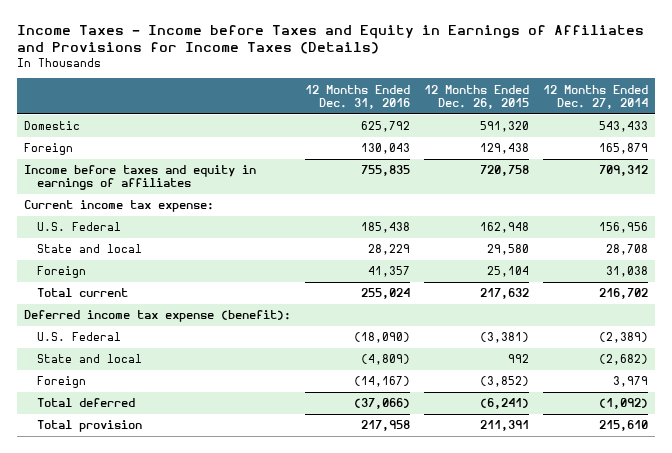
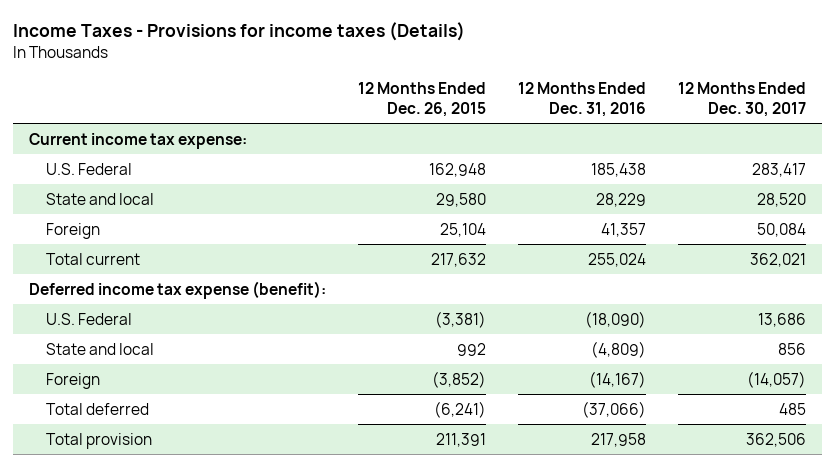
[17,24,645,54] Income Taxes - Income before Taxes and Equity in Earnings of Affiliates and Provisions for Income Taxes (Details) -> [13,22,466,42] Income Taxes - Provisions for income taxes (Details)
[542,84,648,109] 12 Months Ended Dec. 27, 2014 -> none
none -> [677,82,806,117] 12 Months Ended Dec. 30, 2017
[24,121,81,131] Domestic -> none
[24,143,74,156] Foreign -> none
[24,165,257,191] Income before taxes and equity in earnings of affiliates -> none

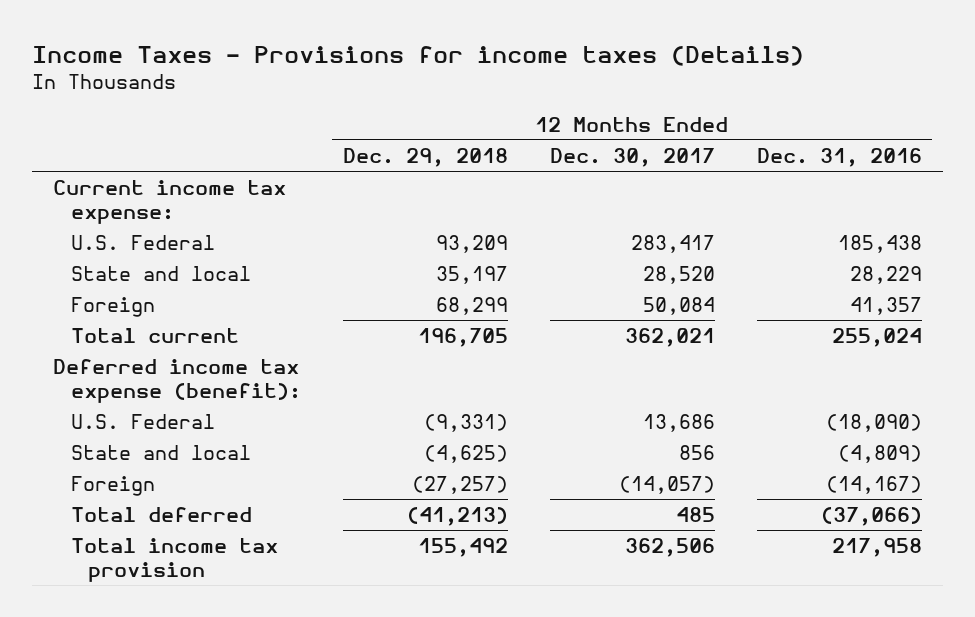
[358,82,487,117] 12 Months Ended Dec. 26, 2015 -> none
none -> [342,147,508,167] Dec. 29, 2018
[45,432,152,449] Total provision -> [70,538,278,582] Total income tax provision

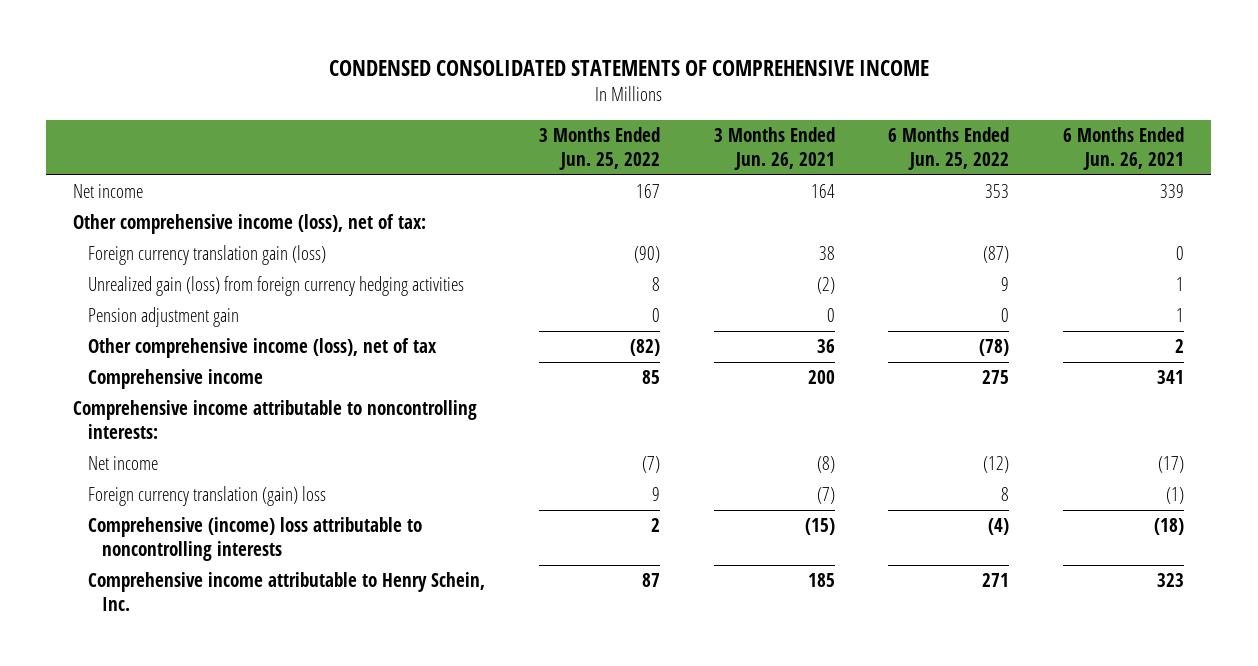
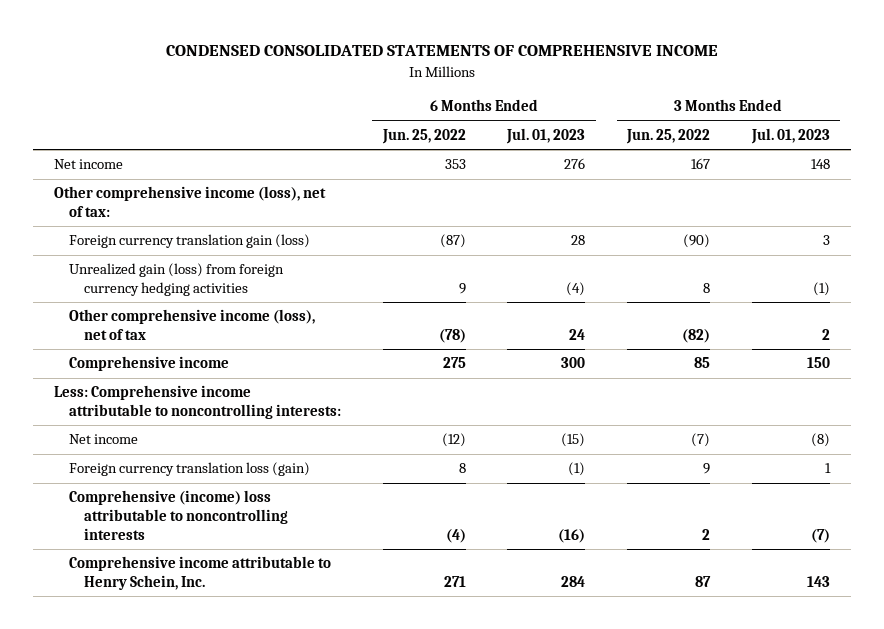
[713,127,835,171] 3 Months Ended Jun. 26, 2021 -> none
[1063,127,1185,171] 6 Months Ended Jun. 26, 2021 -> none
none -> [506,127,586,144] Jul. 01, 2023
none -> [750,127,830,144] Jul. 01, 2023
[87,307,239,328] Pension adjustment gain -> none
[73,400,478,440] Comprehensive income attributable to noncontrolling interests: -> [54,385,342,420] Less: Comprehensive income attributable to noncontrolling interests:
[87,486,326,507] Foreign currency translation (gain) loss -> [69,462,311,477] Foreign currency translation loss (gain)

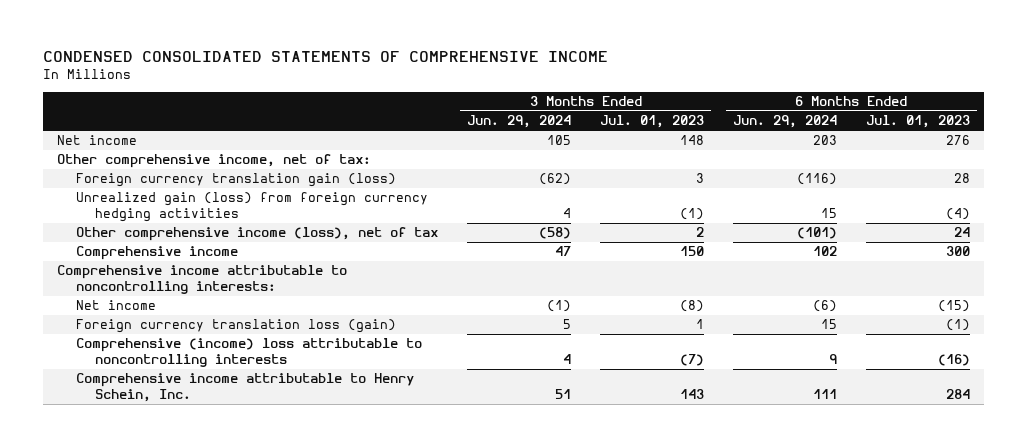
[381,128,466,144] Jun. 25, 2022 -> none
[626,128,711,144] Jun. 25, 2022 -> none
none -> [467,115,572,129] Jun. 29, 2024
none -> [732,115,837,129] Jun. 29, 2024
[54,186,327,218] Other comprehensive income (loss), net of tax: -> [57,154,372,169] Other comprehensive income, net of tax:
[54,385,342,420] Less: Comprehensive income attributable to noncontrolling interests: -> [57,265,348,295] Comprehensive income attributable to noncontrolling interests:

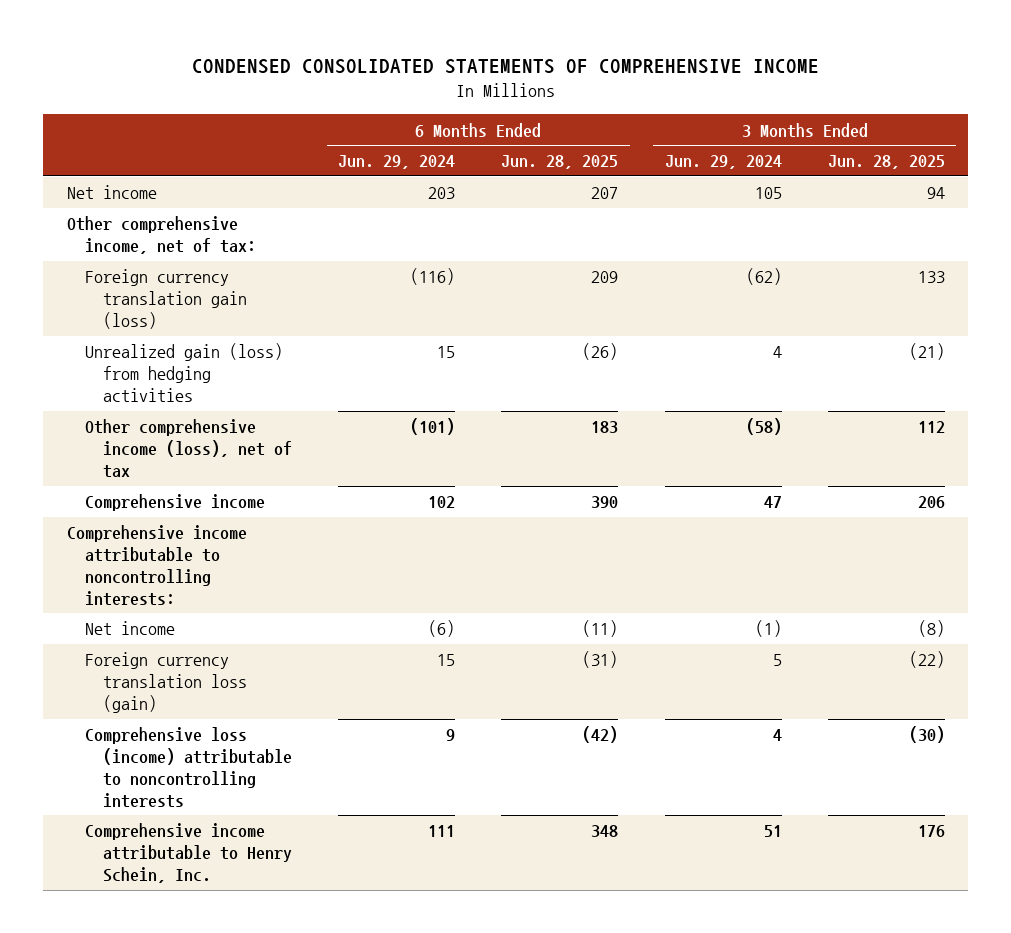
[600,115,705,129] Jul. 01, 2023 -> none
[865,115,970,129] Jul. 01, 2023 -> none
none -> [501,155,619,170] Jun. 28, 2025
none -> [827,155,945,170] Jun. 28, 2025
[76,192,429,223] Unrealized gain (loss) from foreign currency hedging activities -> [84,343,283,402] Unrealized gain (loss) from hedging activities
[76,338,423,368] Comprehensive (income) loss attributable to noncontrolling interests -> [84,727,293,808] Comprehensive loss (income) attributable to noncontrolling interests

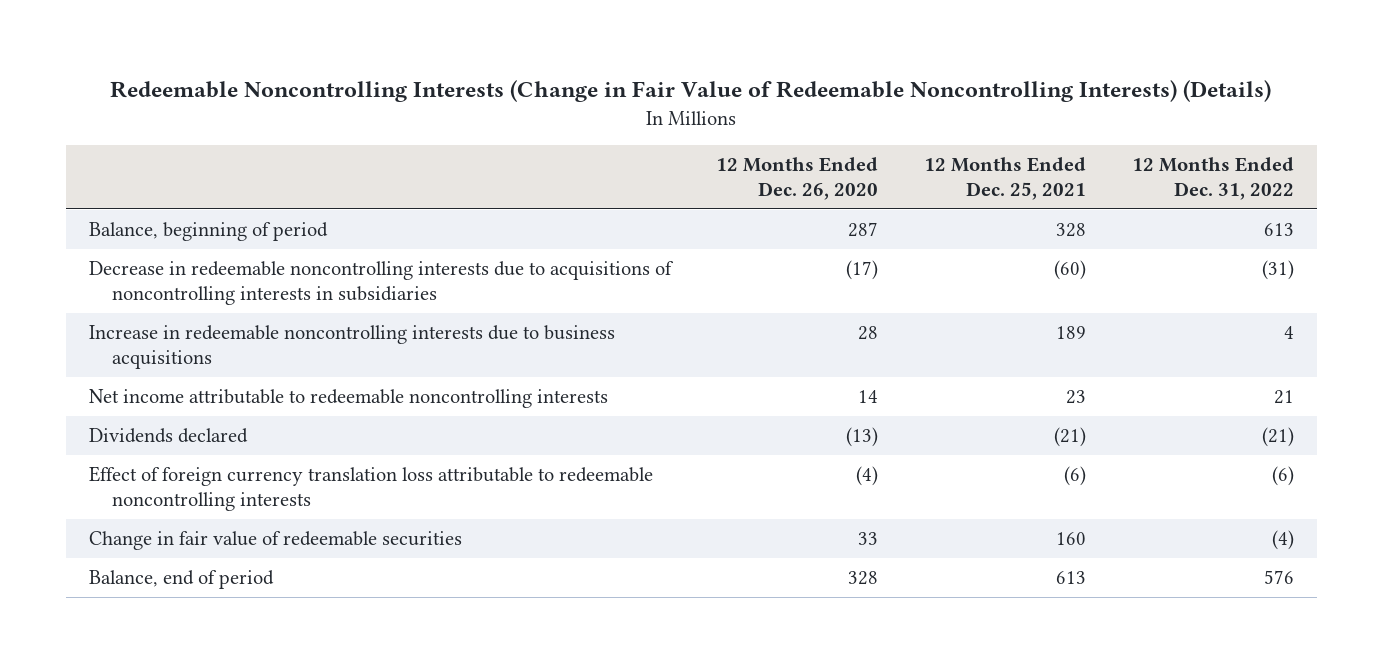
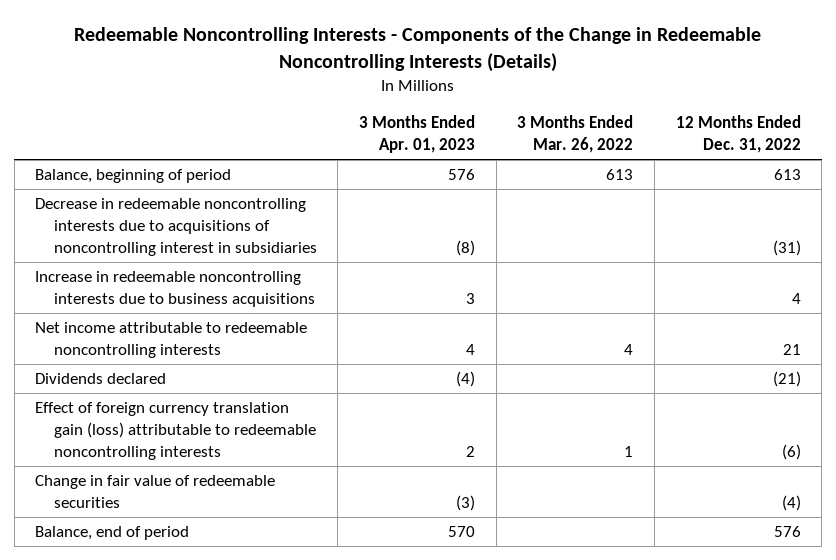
[110,80,1272,103] Redeemable Noncontrolling Interests (Change in Fair Value of Redeemable Noncontrolling Interests) (Details) -> [73,26,761,72] Redeemable Noncontrolling Interests - Components of the Change in Redeemable Noncontrolling Interests (Details)
[716,157,879,200] 12 Months Ended Dec. 26, 2020 -> none
[924,157,1087,200] 12 Months Ended Dec. 25, 2021 -> none
none -> [358,115,475,154] 3 Months Ended Apr. 01, 2023
none -> [517,115,634,154] 3 Months Ended Mar. 26, 2022
[88,261,674,305] Decrease in redeemable noncontrolling interests due to acquisitions of noncontrolling interests in subsidiaries -> [35,198,317,257] Decrease in redeemable noncontrolling interests due to acquisitions of noncontrolling interest in subsidiaries
[88,466,653,511] Effect of foreign currency translation loss attributable to redeemable noncontrolling interests -> [35,402,316,461] Effect of foreign currency translation gain (loss) attributable to redeemable noncontrolling interests

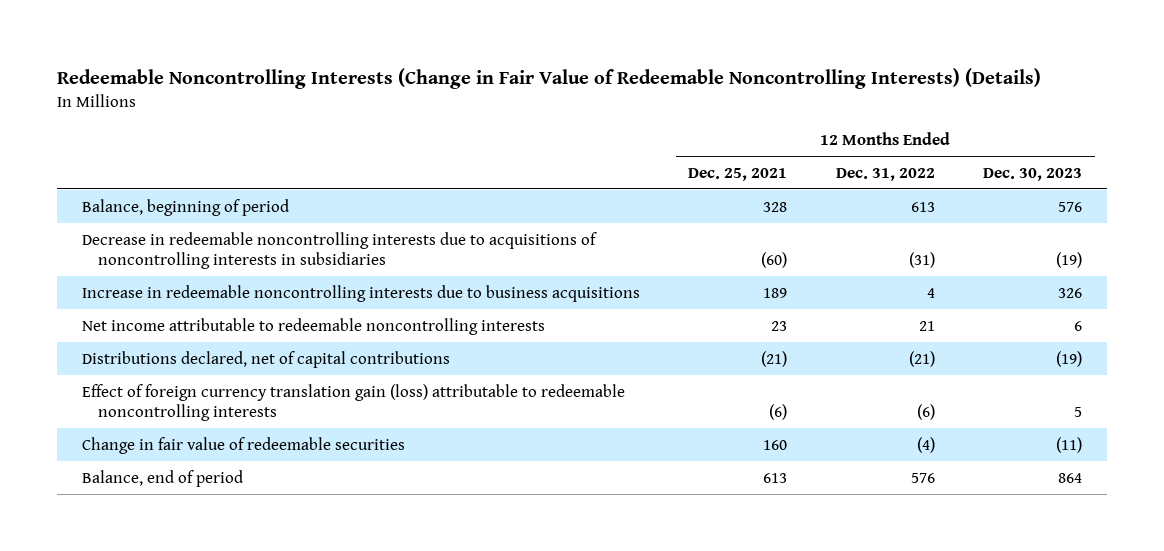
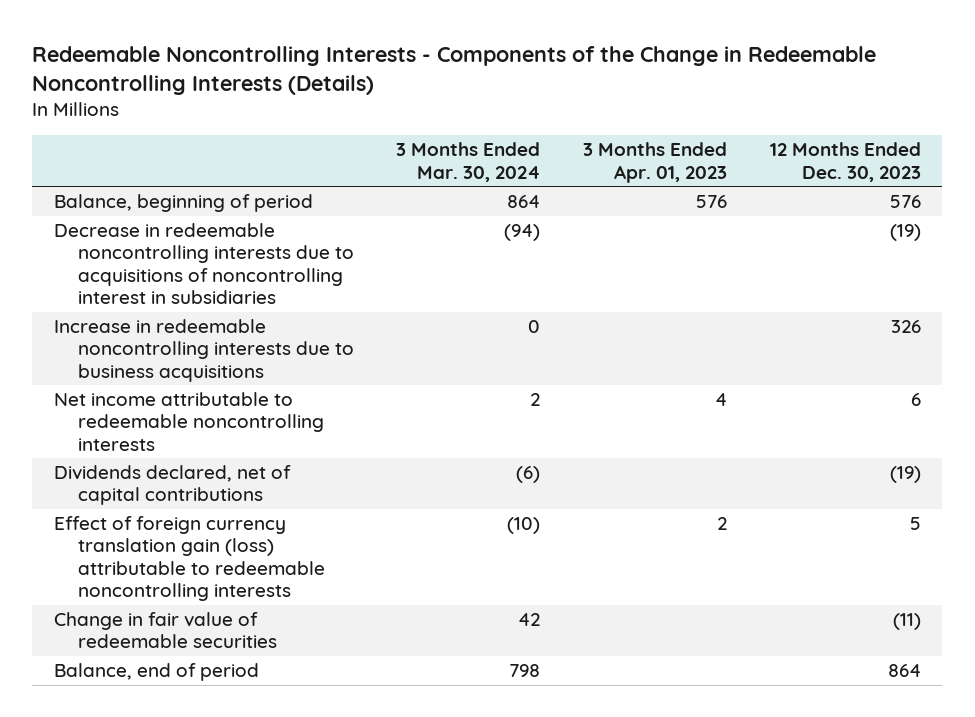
[57,67,1042,89] Redeemable Noncontrolling Interests (Change in Fair Value of Redeemable Noncontrolling Interests) (Details) -> [32,45,877,95] Redeemable Noncontrolling Interests - Components of the Change in Redeemable Noncontrolling Interests (Details)
[688,167,788,181] Dec. 25, 2021 -> none
[835,167,935,181] Dec. 31, 2022 -> none
none -> [396,142,541,182] 3 Months Ended Mar. 30, 2024
none -> [583,142,728,183] 3 Months Ended Apr. 01, 2023
[81,231,597,270] Decrease in redeemable noncontrolling interests due to acquisitions of noncontrolling interests in subsidiaries -> [53,223,354,305] Decrease in redeemable noncontrolling interests due to acquisitions of noncontrolling interest in subsidiaries
[81,350,450,368] Distributions declared, net of capital contributions -> [53,465,291,506] Dividends declared, net of capital contributions

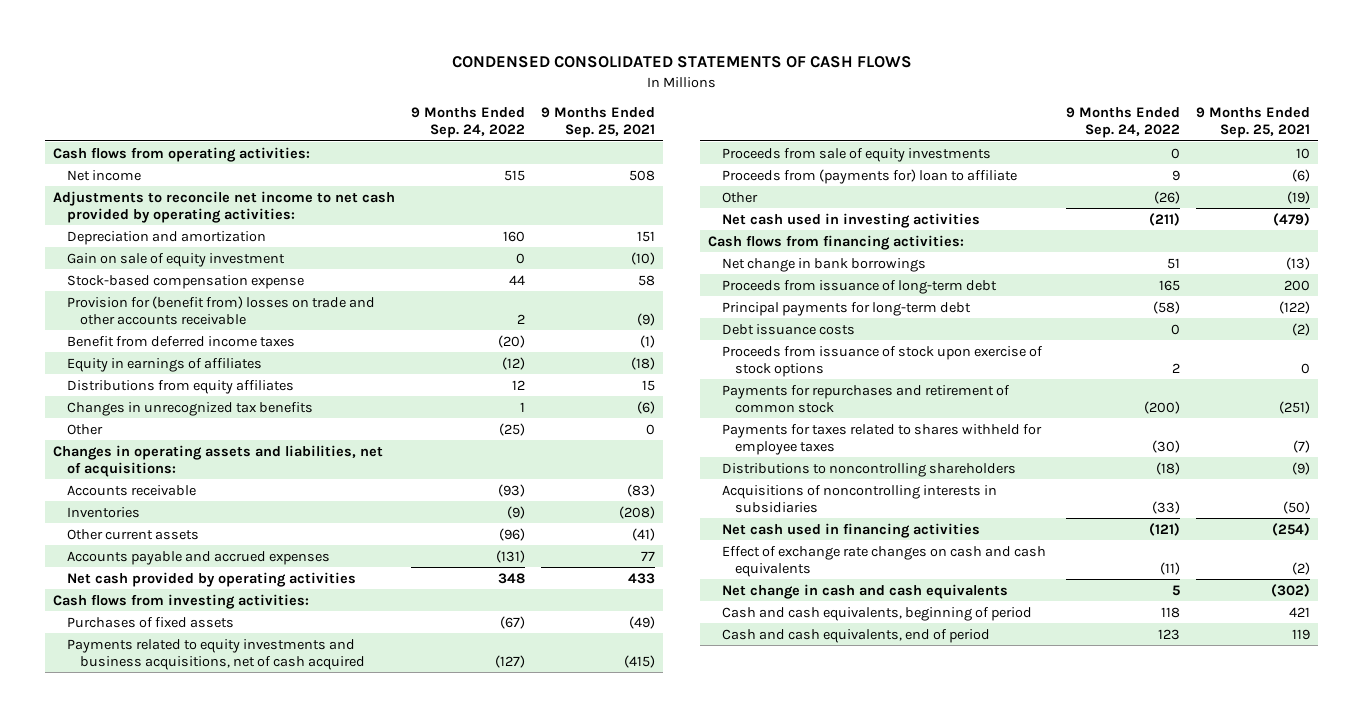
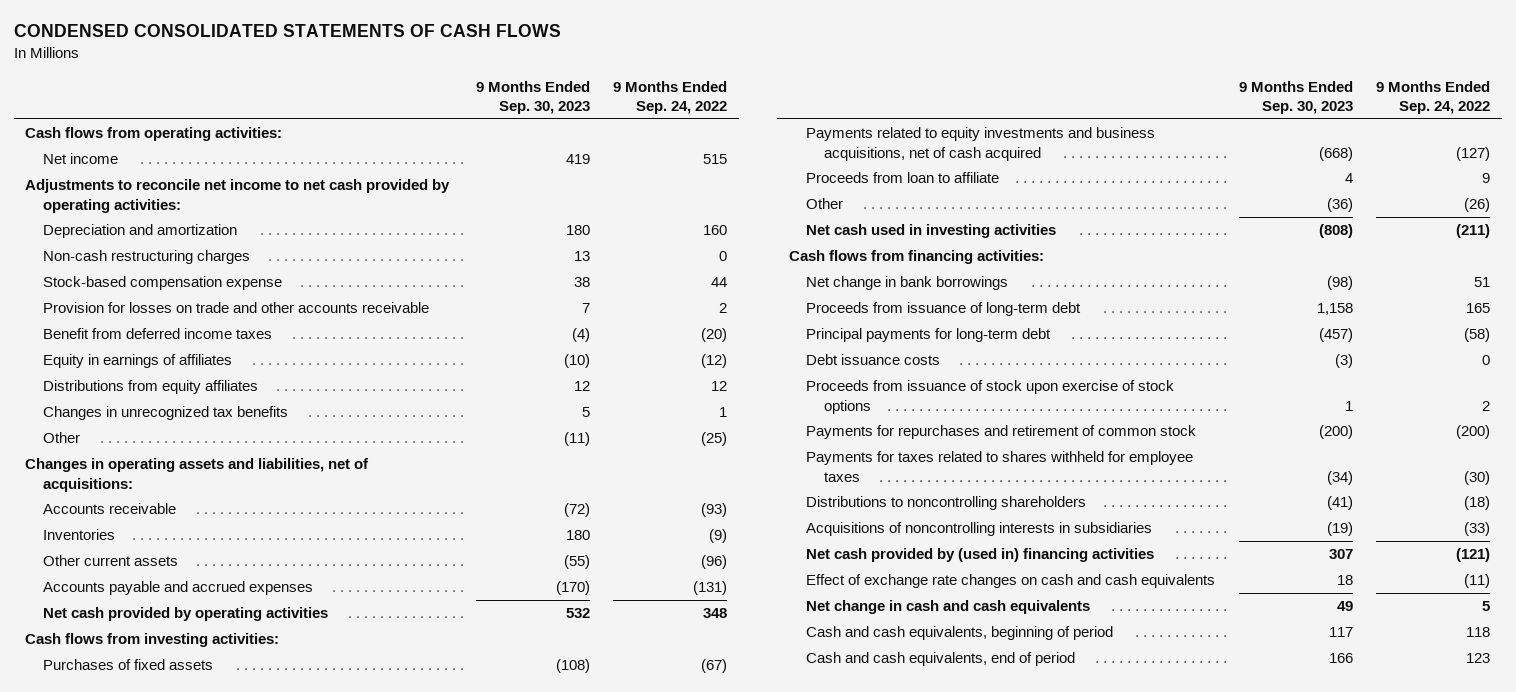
[541,107,656,139] 9 Months Ended Sep. 25, 2021 -> none
none -> [475,80,590,114] 9 Months Ended Sep. 30, 2023
[66,252,285,267] Gain on sale of equity investment -> none
none -> [43,250,251,265] Non-cash restructuring charges
[66,295,375,325] Provision for (benefit from) losses on trade and other accounts receivable -> [43,302,430,314] Provision for losses on trade and other accounts receivable
[721,147,991,162] Proceeds from sale of equity investments -> none
[721,168,1017,184] Proceeds from (payments for) loan to affiliate -> [806,172,1000,184] Proceeds from loan to affiliate
[721,522,980,538] Net cash used in financing activities -> [806,548,1155,563] Net cash provided by (used in) financing activities

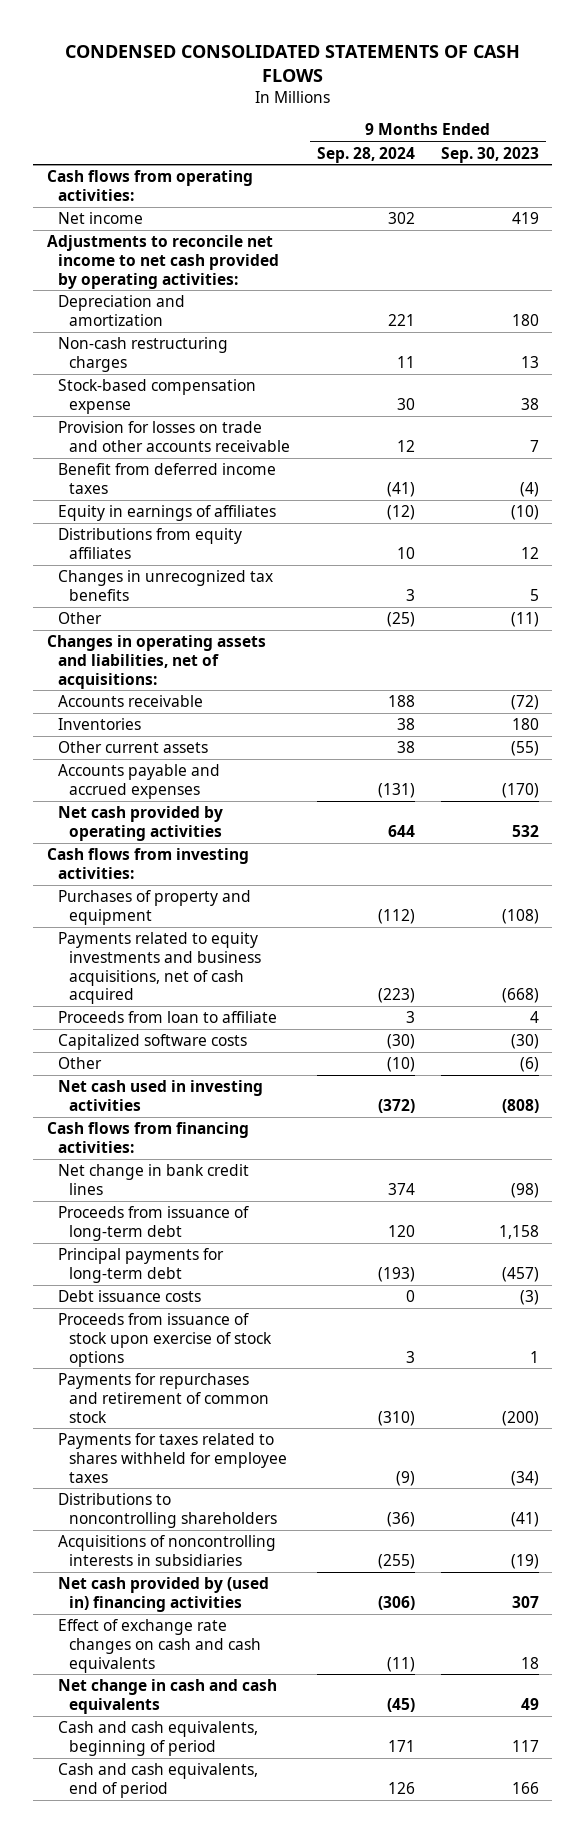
[613,80,728,114] 9 Months Ended Sep. 24, 2022 -> none
none -> [316,146,415,163] Sep. 28, 2024
[43,659,214,671] Purchases of fixed assets -> [58,890,252,925] Purchases of property and equipment
none -> [58,1034,248,1051] Capitalized software costs
[1326,198,1353,213] (36) -> [520,1057,540,1073] (6)
[806,276,1009,291] Net change in bank borrowings -> [58,1164,250,1195] Net change in bank credit lines

